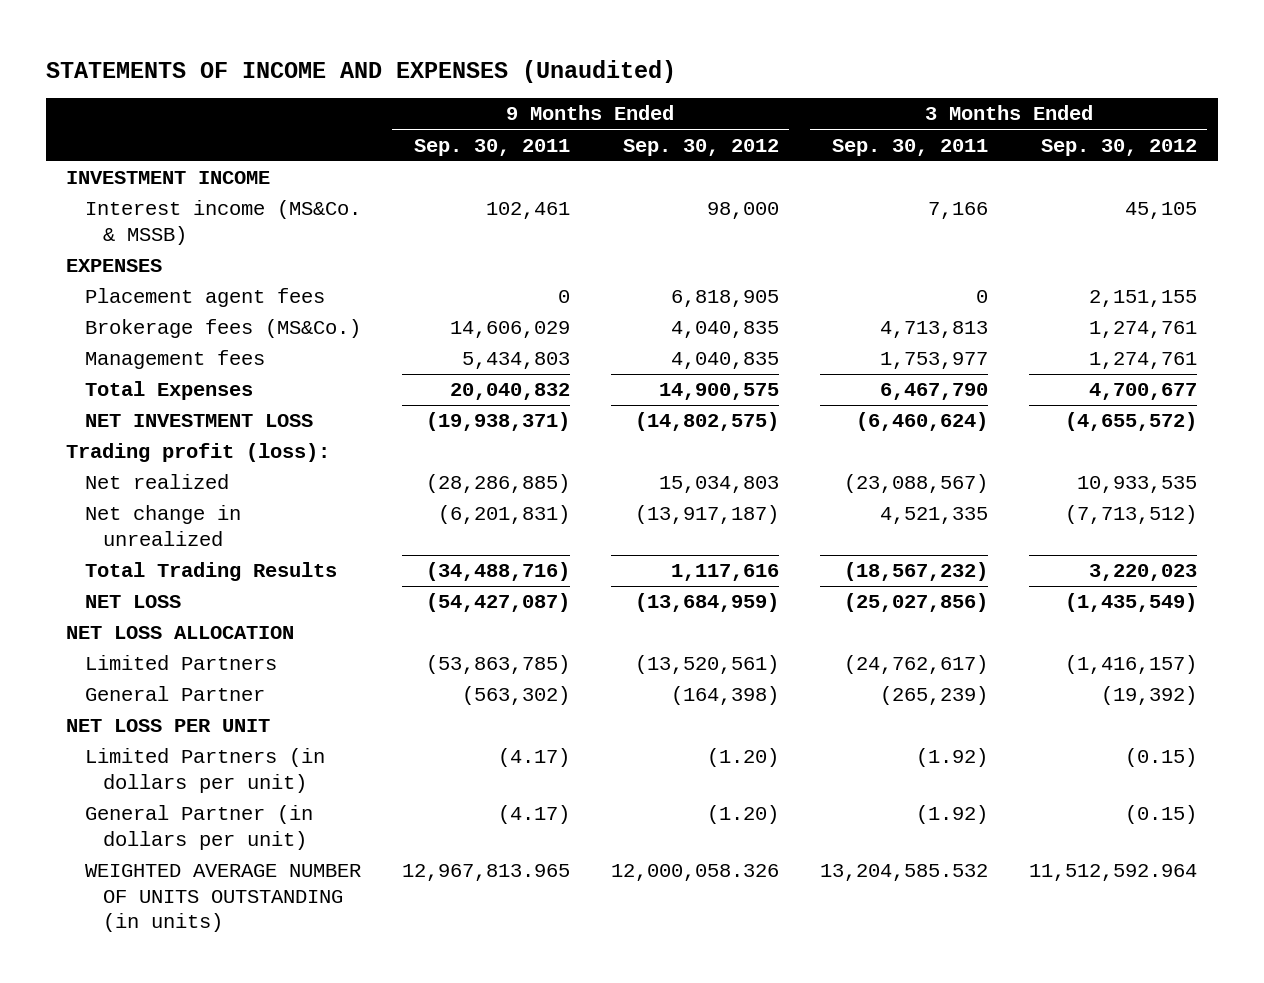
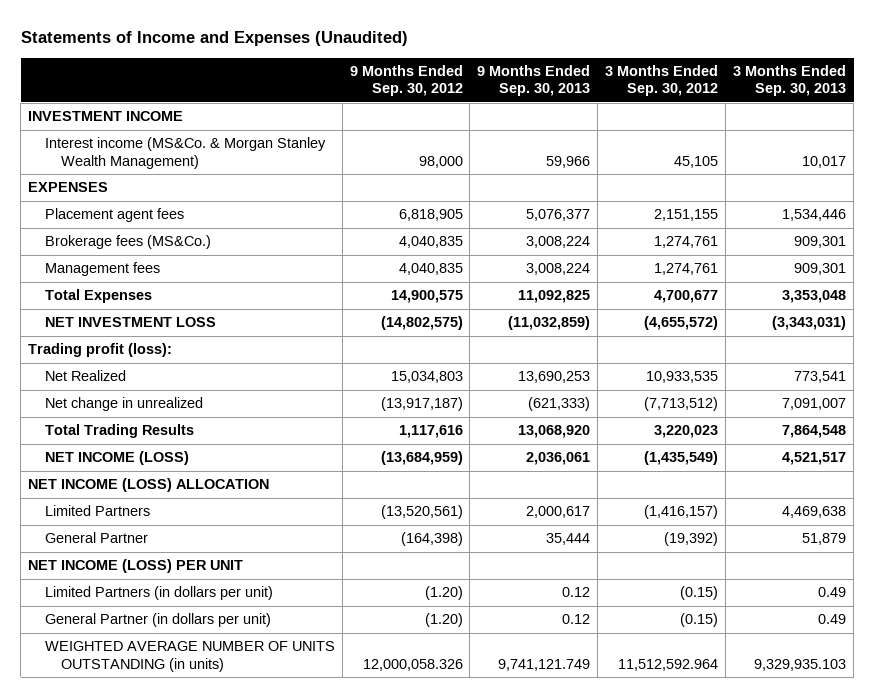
[45,59,676,83] STATEMENTS OF INCOME AND EXPENSES (Unaudited) -> [20,31,408,47] Statements of Income and Expenses (Unaudited)
[413,138,570,156] Sep. 30, 2011 -> none
[831,138,988,156] Sep. 30, 2011 -> none
none -> [477,65,591,97] 9 Months Ended Sep. 30, 2013
none -> [733,65,847,97] 3 Months Ended Sep. 30, 2013
[84,200,361,245] Interest income (MS&Co. & MSSB) -> [44,137,326,169] Interest income (MS&Co. & Morgan Stanley Wealth Management)
[84,474,229,490] Net realized -> [44,370,126,382] Net Realized
[84,595,181,609] NET LOSS -> [44,451,189,466] NET INCOME (LOSS)
[66,626,295,640] NET LOSS ALLOCATION -> [28,478,270,493] NET INCOME (LOSS) ALLOCATION
[66,719,271,733] NET LOSS PER UNIT -> [28,559,244,574] NET INCOME (LOSS) PER UNIT

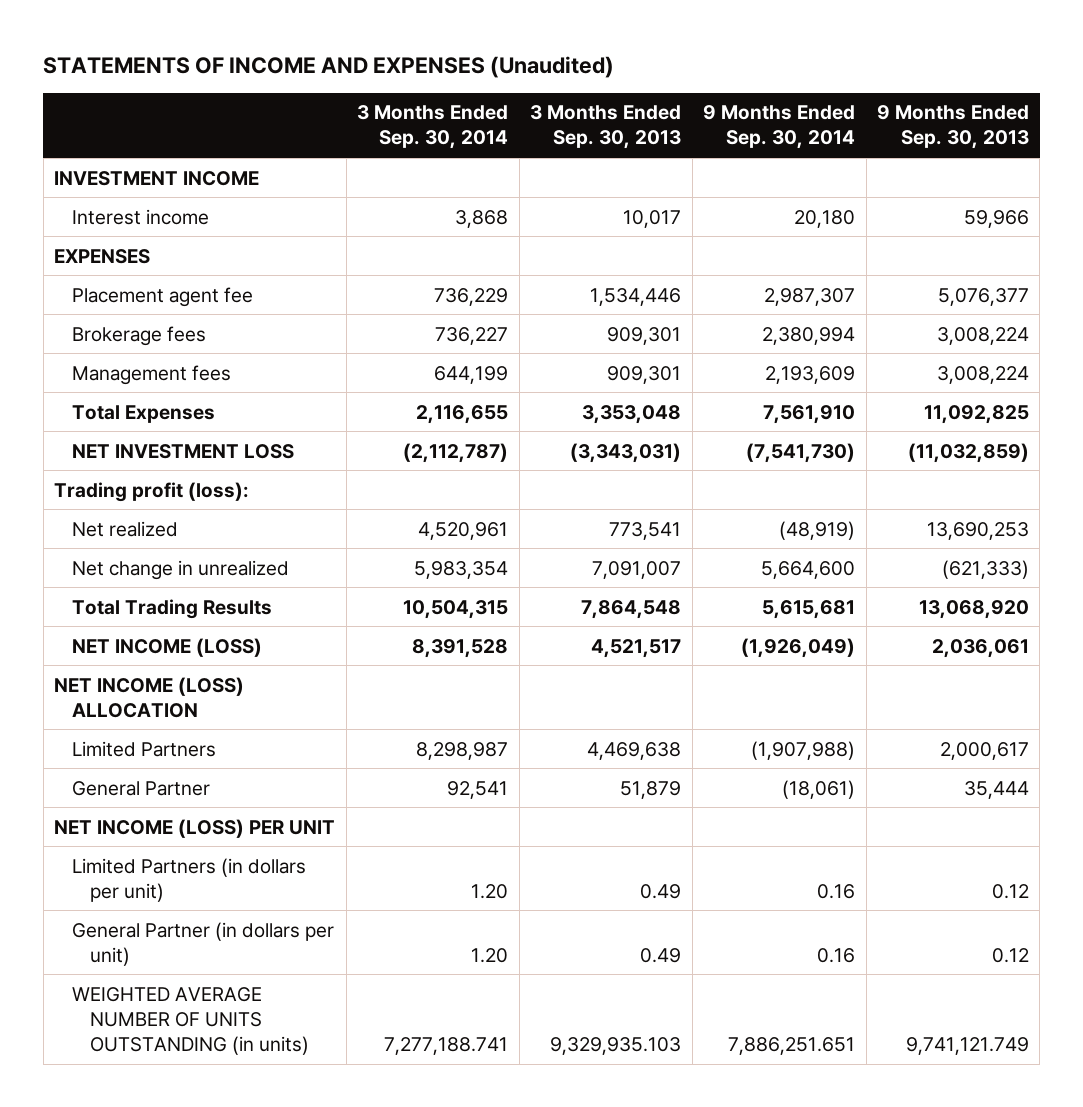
[20,31,408,47] Statements of Income and Expenses (Unaudited) -> [43,56,615,79] STATEMENTS OF INCOME AND EXPENSES (Unaudited)
[349,65,463,97] 9 Months Ended Sep. 30, 2012 -> none
[605,65,719,97] 3 Months Ended Sep. 30, 2012 -> none
none -> [357,105,509,150] 3 Months Ended Sep. 30, 2014
none -> [703,105,856,150] 9 Months Ended Sep. 30, 2014
[44,137,326,169] Interest income (MS&Co. & Morgan Stanley Wealth Management) -> [72,208,210,225] Interest income
[44,208,184,223] Placement agent fees -> [72,286,254,307] Placement agent fee
[44,235,211,250] Brokerage fees (MS&Co.) -> [72,325,207,346] Brokerage fees
[44,370,126,382] Net Realized -> [72,520,179,537] Net realized

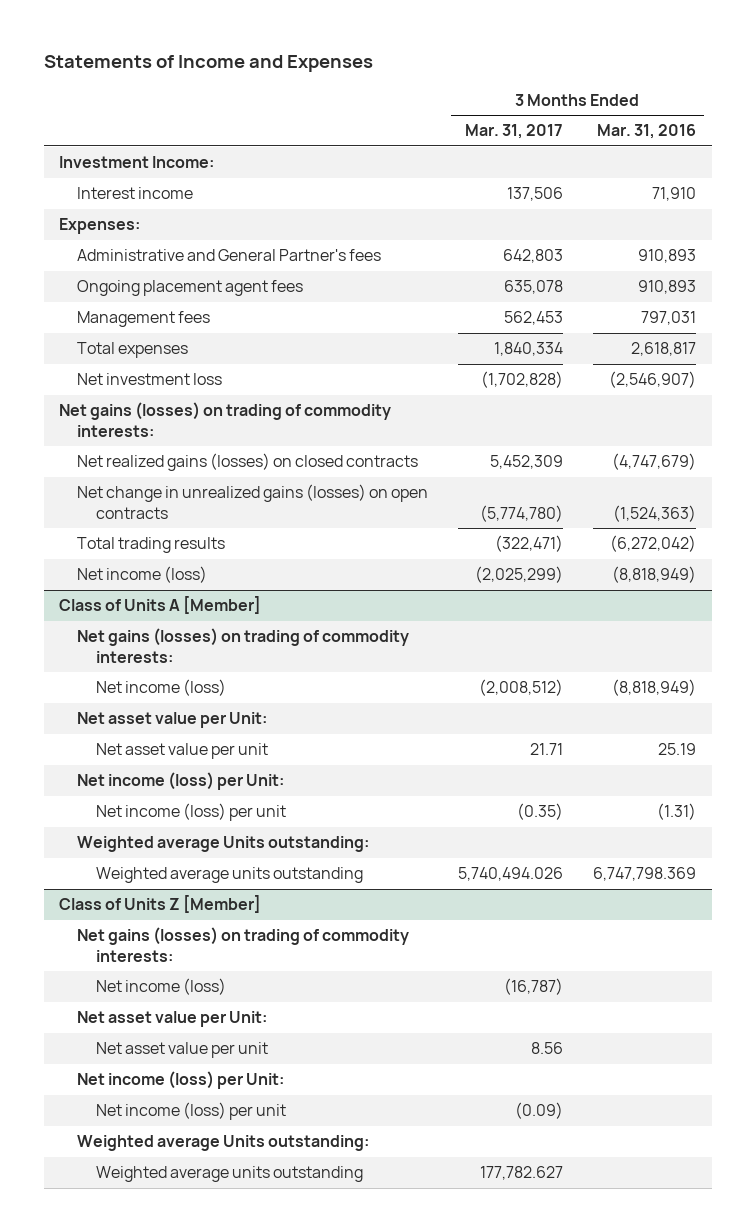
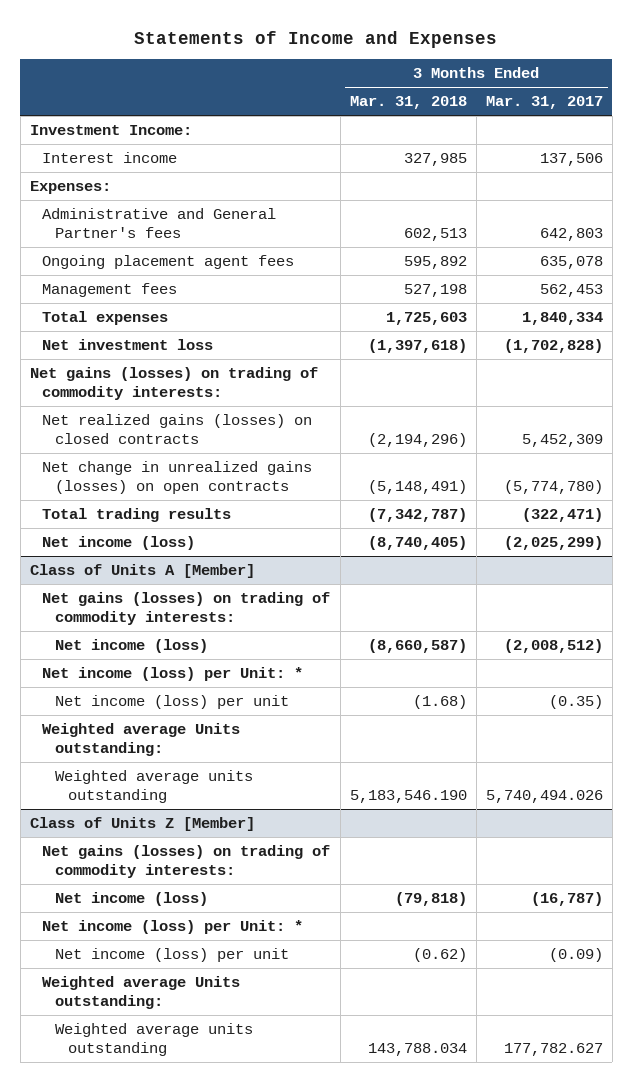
[597,124,697,140] Mar. 31, 2016 -> none
none -> [349,96,467,110] Mar. 31, 2018
[77,712,268,729] Net asset value per Unit: -> none
[95,743,268,760] Net asset value per unit -> none
[77,772,285,791] Net income (loss) per Unit: -> [42,667,304,682] Net income (loss) per Unit: *
[77,1011,268,1028] Net asset value per Unit: -> none
[95,1042,268,1059] Net asset value per unit -> none
[77,1071,285,1090] Net income (loss) per Unit: -> [42,920,304,935] Net income (loss) per Unit: *

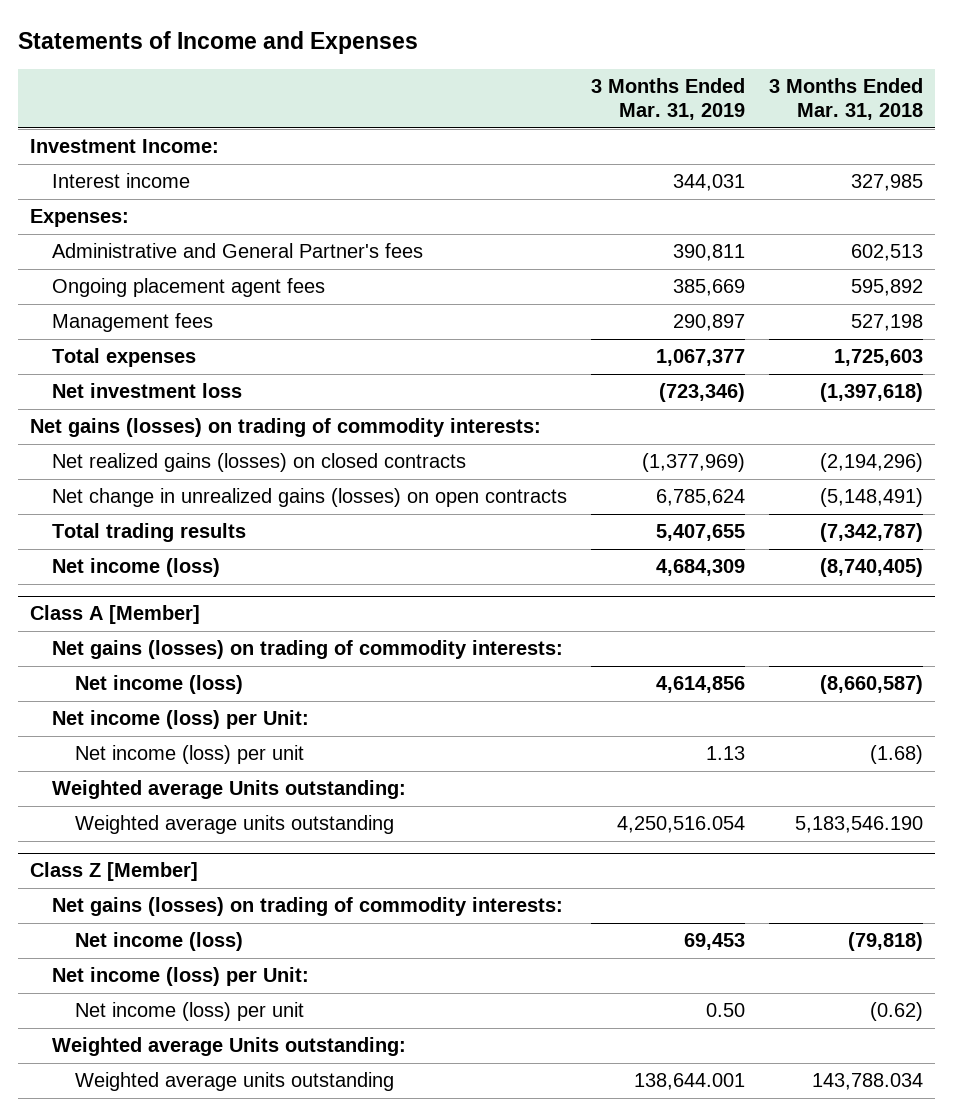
[485,96,603,110] Mar. 31, 2017 -> none
none -> [591,78,746,121] 3 Months Ended Mar. 31, 2019
[29,564,255,579] Class of Units A [Member] -> [29,605,200,625] Class A [Member]
[42,667,304,682] Net income (loss) per Unit: * -> [52,710,310,730] Net income (loss) per Unit:
[29,817,255,832] Class of Units Z [Member] -> [29,862,198,882] Class Z [Member]
[42,920,304,935] Net income (loss) per Unit: * -> [52,967,310,987] Net income (loss) per Unit:

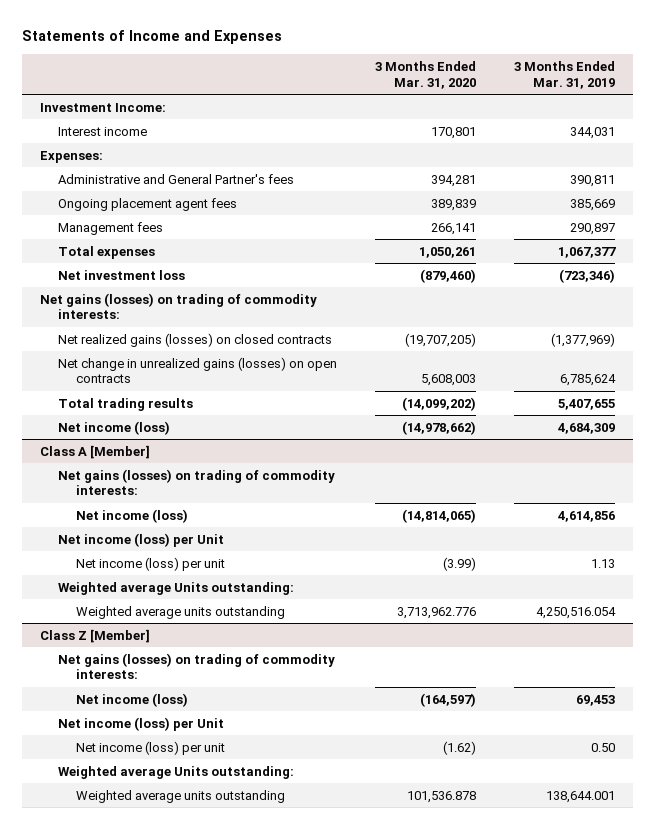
[769,78,924,121] 3 Months Ended Mar. 31, 2018 -> none
none -> [374,60,476,89] 3 Months Ended Mar. 31, 2020
[52,710,310,730] Net income (loss) per Unit: -> [58,532,225,547] Net income (loss) per Unit
[52,967,310,987] Net income (loss) per Unit: -> [58,716,225,731] Net income (loss) per Unit

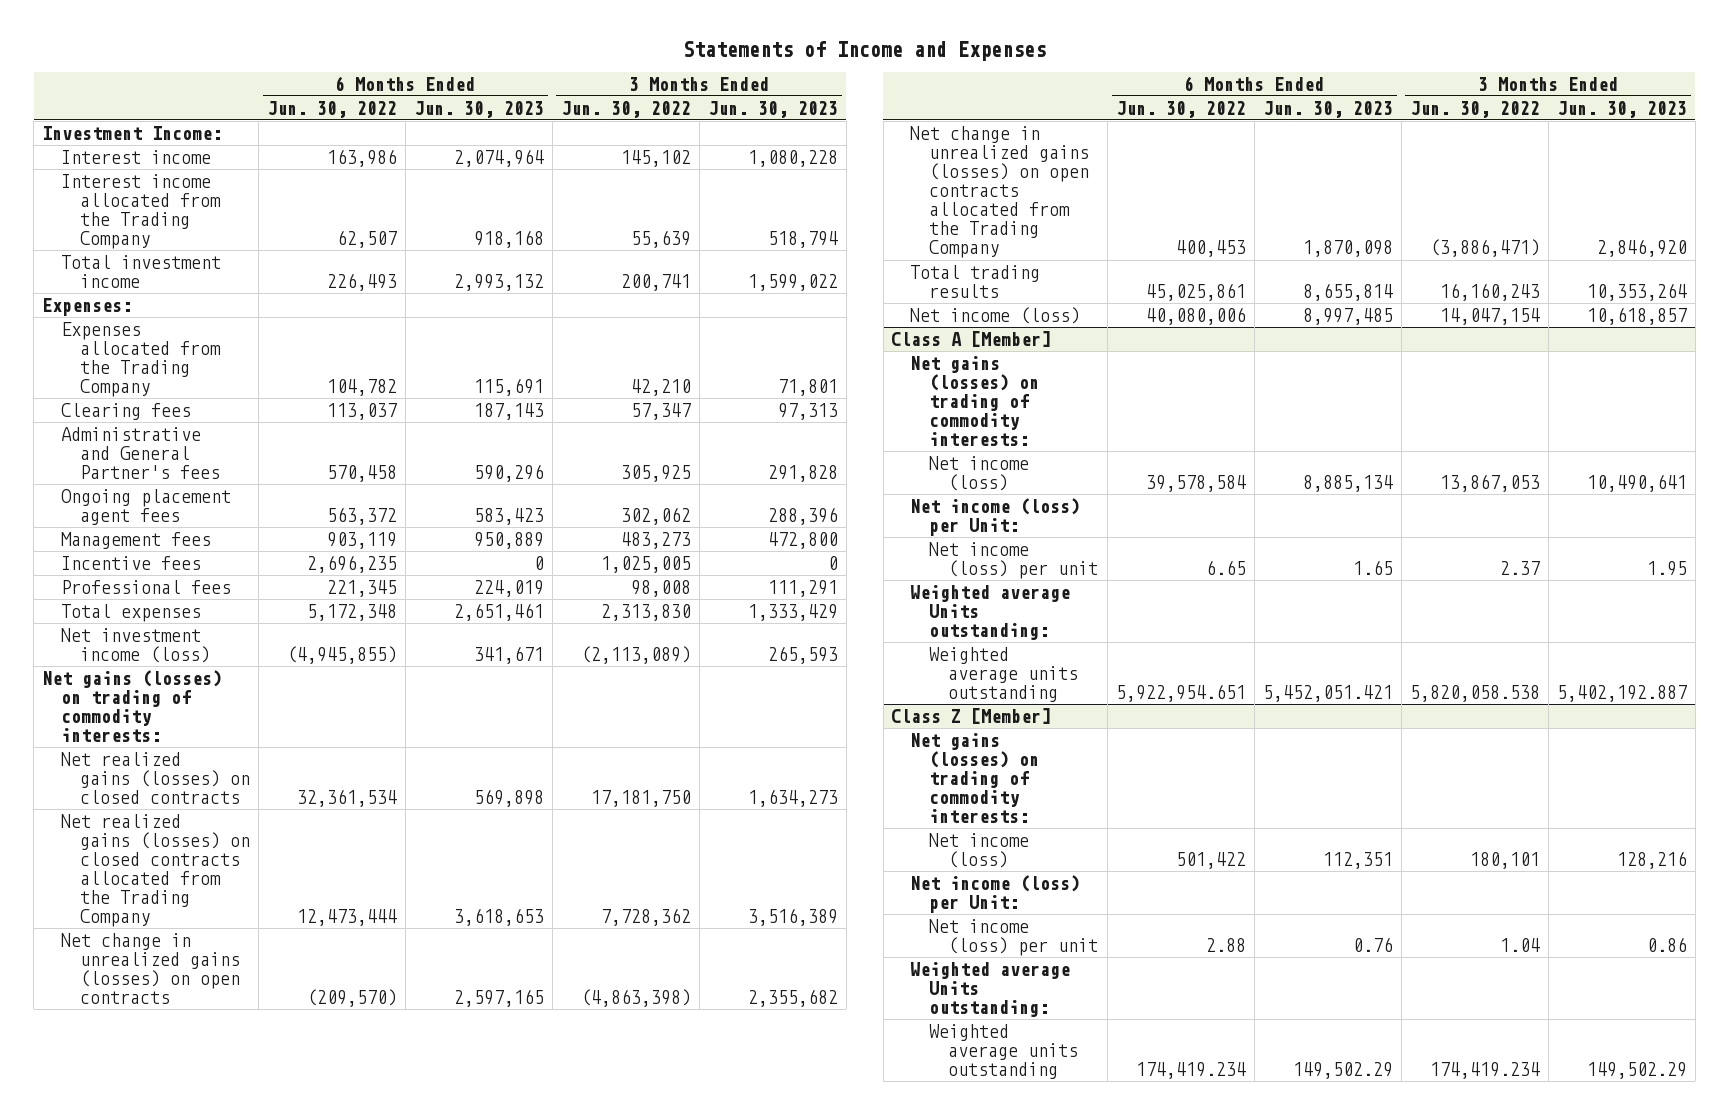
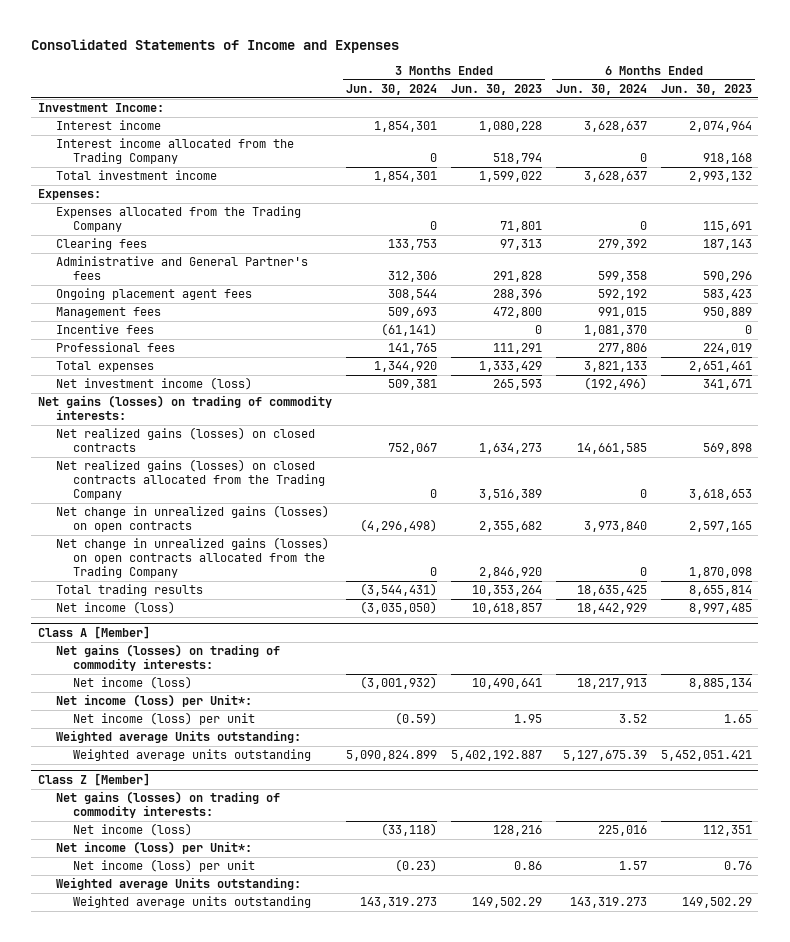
[682,40,1046,61] Statements of Income and Expenses -> [31,38,400,53] Consolidated Statements of Income and Expenses
[266,100,397,118] Jun. 30, 2022 -> none
[560,100,691,118] Jun. 30, 2022 -> none
none -> [346,84,438,96] Jun. 30, 2024
none -> [555,84,647,96] Jun. 30, 2024
[910,497,1081,536] Net income (loss) per Unit: -> [55,694,252,708] Net income (loss) per Unit*:
[910,874,1081,913] Net income (loss) per Unit: -> [55,841,252,855] Net income (loss) per Unit*:

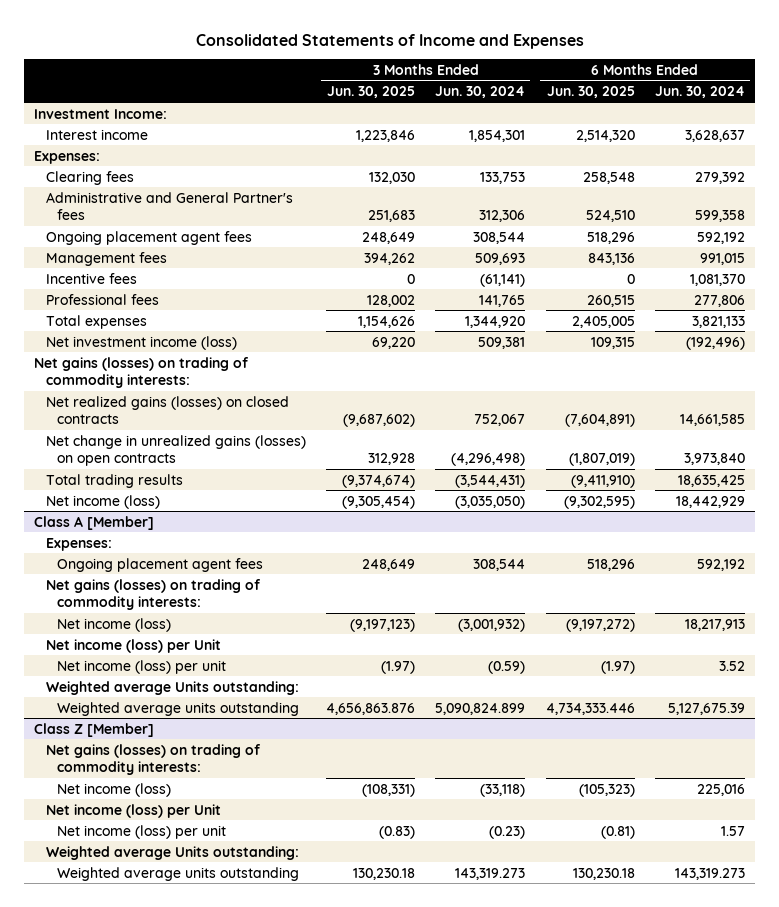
[450,84,542,96] Jun. 30, 2023 -> none
[660,84,752,96] Jun. 30, 2023 -> none
none -> [326,86,415,99] Jun. 30, 2025
none -> [546,86,635,99] Jun. 30, 2025
[55,138,294,165] Interest income allocated from the Trading Company -> none
[55,170,217,181] Total investment income -> none
[55,206,301,233] Expenses allocated from the Trading Company -> none
[55,459,326,501] Net realized gains (losses) on closed contracts allocated from the Trading Company -> none
[55,537,329,579] Net change in unrealized gains (losses) on open contracts allocated from the Trading Company -> none
none -> [45,537,112,551] Expenses:
none -> [57,557,264,572] Ongoing placement agent fees
[55,694,252,708] Net income (loss) per Unit*: -> [45,638,221,653] Net income (loss) per Unit
[55,841,252,855] Net income (loss) per Unit*: -> [45,803,221,818] Net income (loss) per Unit

